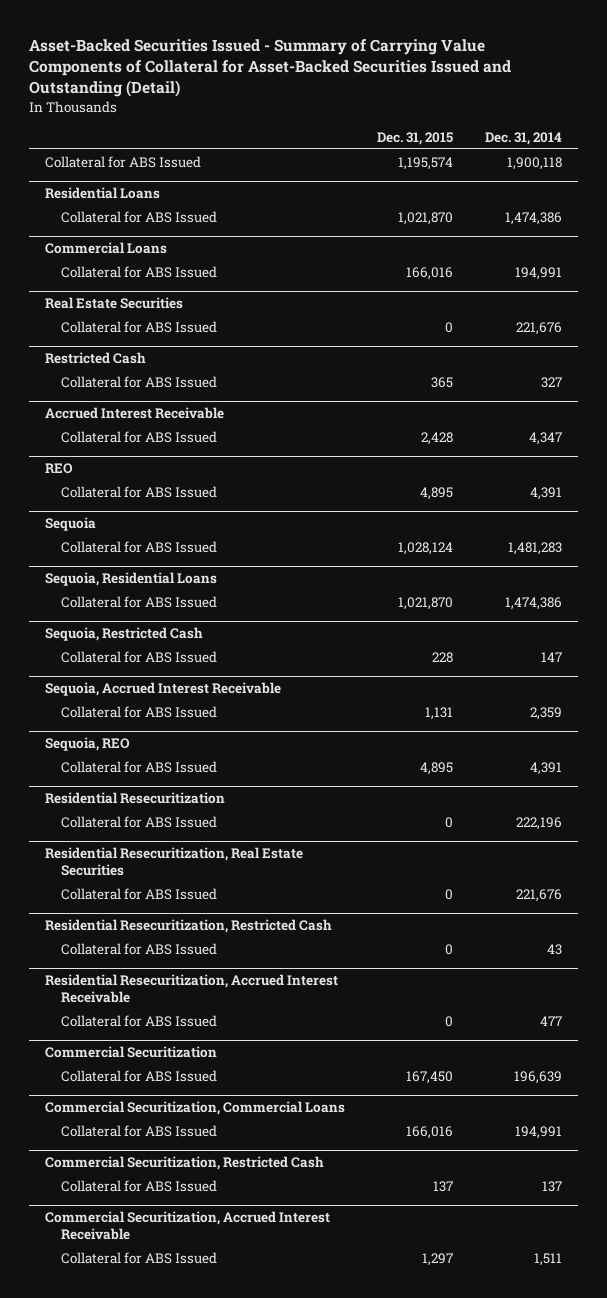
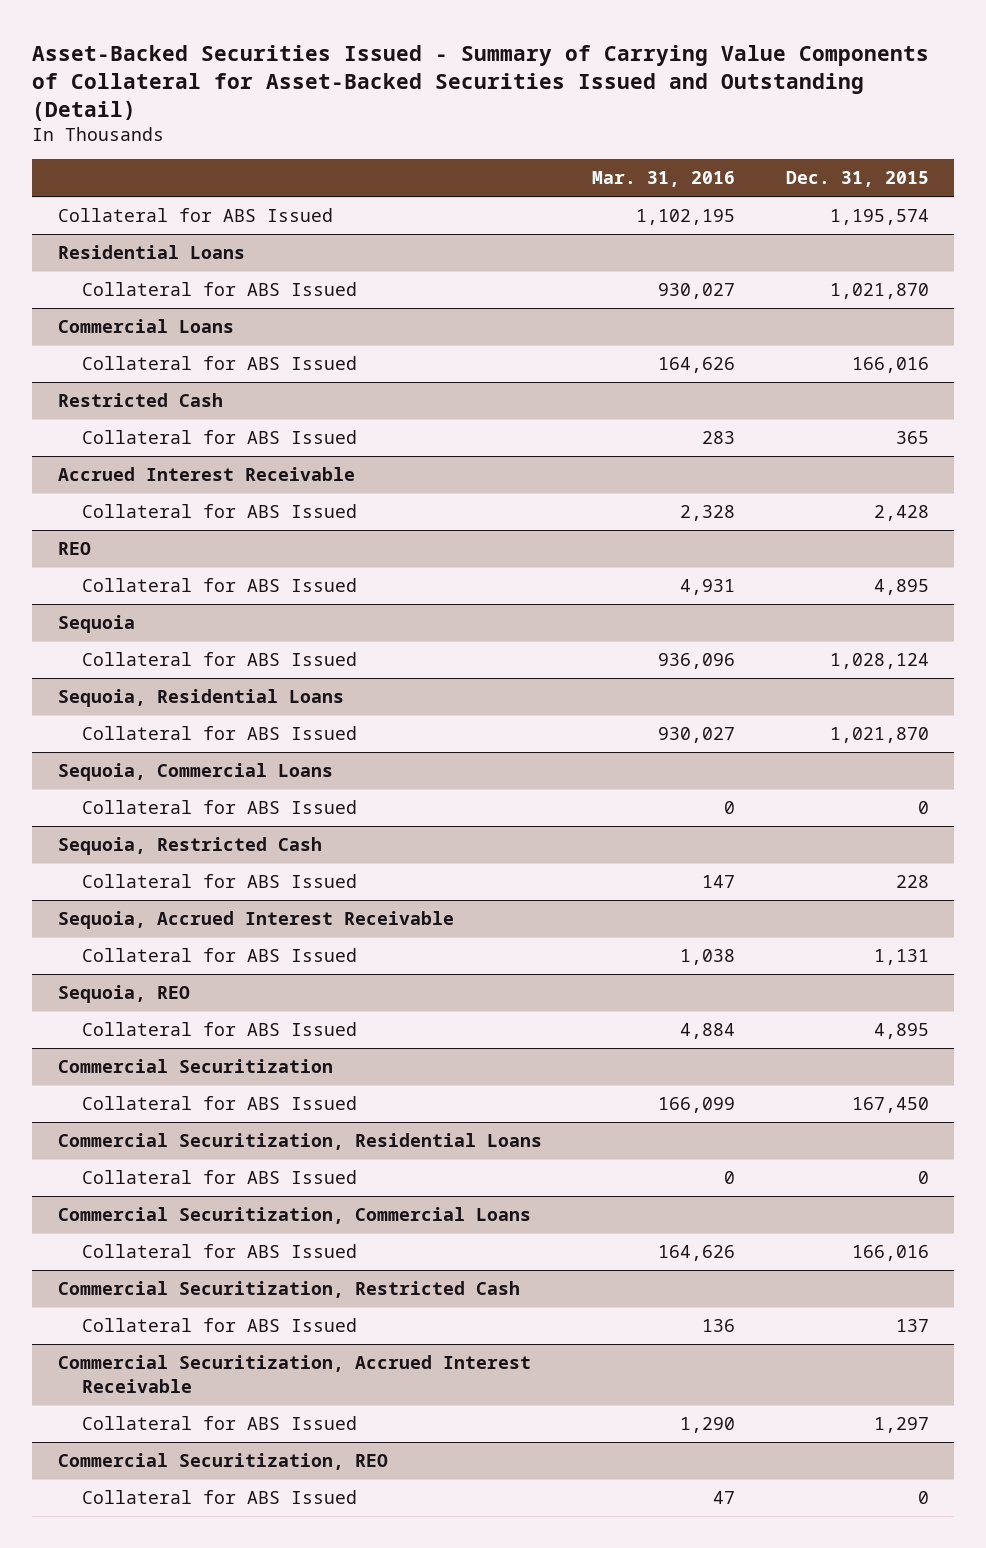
[485,131,563,145] Dec. 31, 2014 -> none
none -> [592,171,736,188] Mar. 31, 2016
[45,297,184,310] Real Estate Securities -> none
[61,320,218,333] Collateral for ABS Issued -> none
none -> [57,763,333,782] Sequoia, Commercial Loans
none -> [81,800,357,815] Collateral for ABS Issued
[45,792,226,805] Residential Resecuritization -> none
[61,815,218,828] Collateral for ABS Issued -> none
[45,847,304,876] Residential Resecuritization, Real Estate Securities -> none
[61,887,218,900] Collateral for ABS Issued -> none
[45,919,333,934] Residential Resecuritization, Restricted Cash -> none
[61,942,218,955] Collateral for ABS Issued -> none
[45,974,339,1003] Residential Resecuritization, Accrued Interest Receivable -> none
[61,1014,218,1027] Collateral for ABS Issued -> none
none -> [57,1133,542,1151] Commercial Securitization, Residential Loans
none -> [81,1170,357,1185] Collateral for ABS Issued
none -> [57,1453,388,1471] Commercial Securitization, REO
none -> [81,1490,357,1505] Collateral for ABS Issued

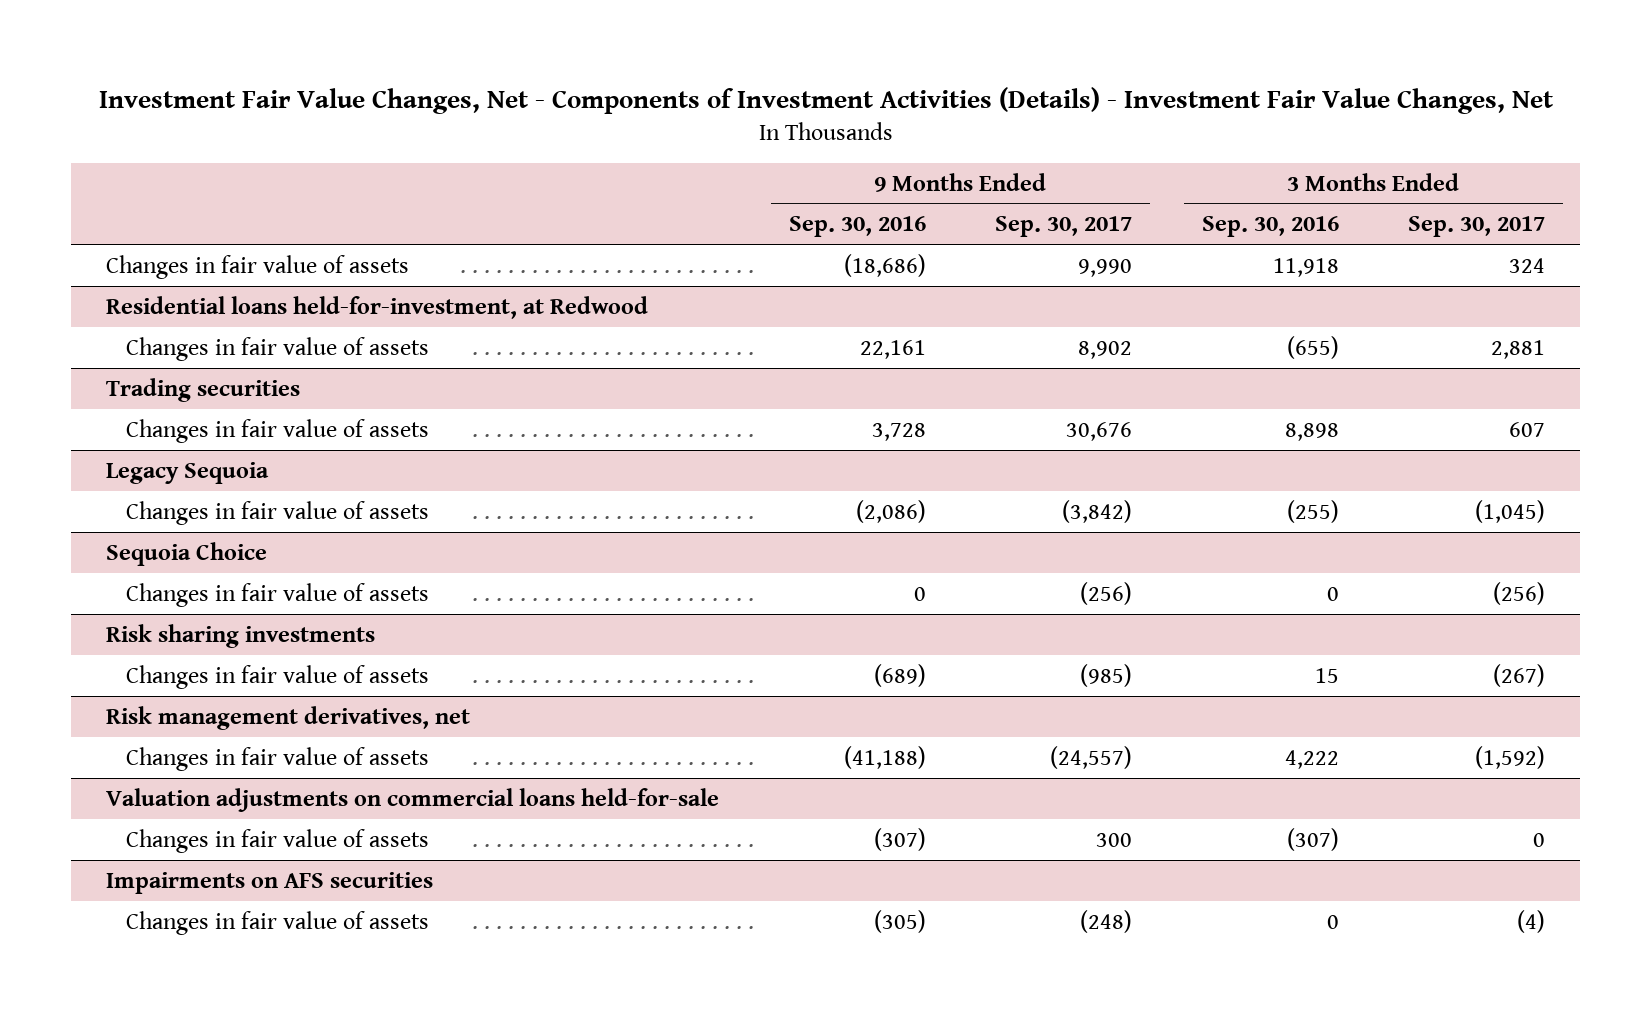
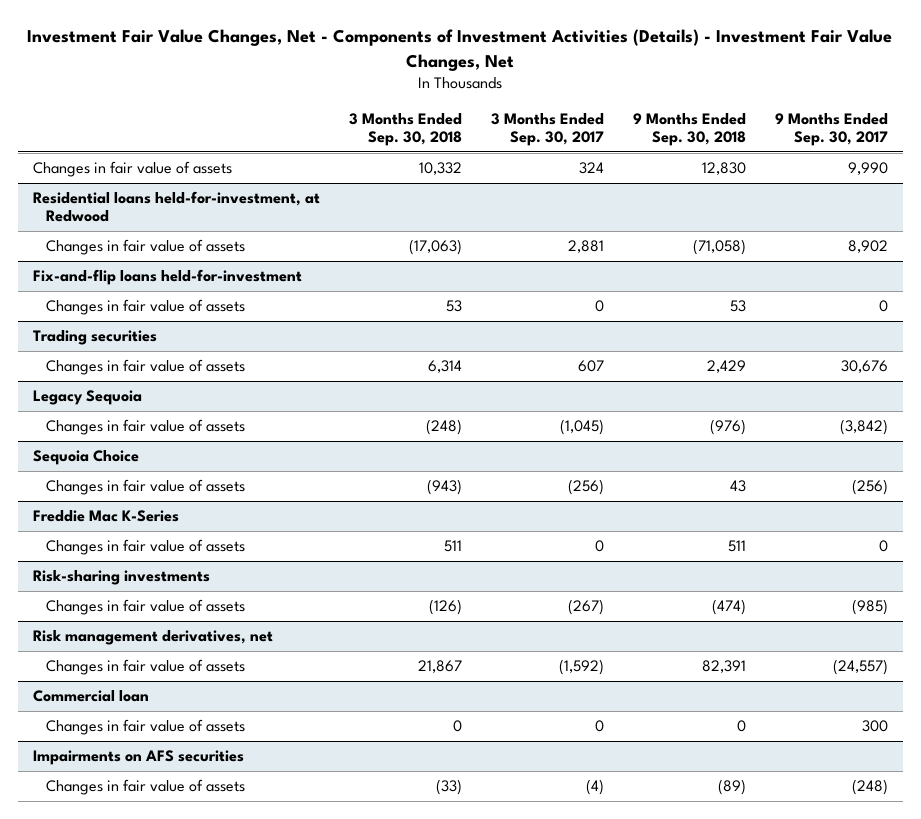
[788,216,926,238] Sep. 30, 2016 -> none
[1201,216,1339,238] Sep. 30, 2016 -> none
none -> [348,113,462,147] 3 Months Ended Sep. 30, 2018
none -> [632,113,746,147] 9 Months Ended Sep. 30, 2018
none -> [32,269,302,286] Fix-and-flip loans held-for-investment
none -> [46,299,246,316] Changes in fair value of assets
[106,623,376,648] Risk sharing investments -> [32,510,179,523] Freddie Mac K-Series
none -> [46,539,246,556] Changes in fair value of assets
none -> [32,570,210,586] Risk-sharing investments
[106,787,720,812] Valuation adjustments on commercial loans held-for-sale -> [32,690,149,703] Commercial loan

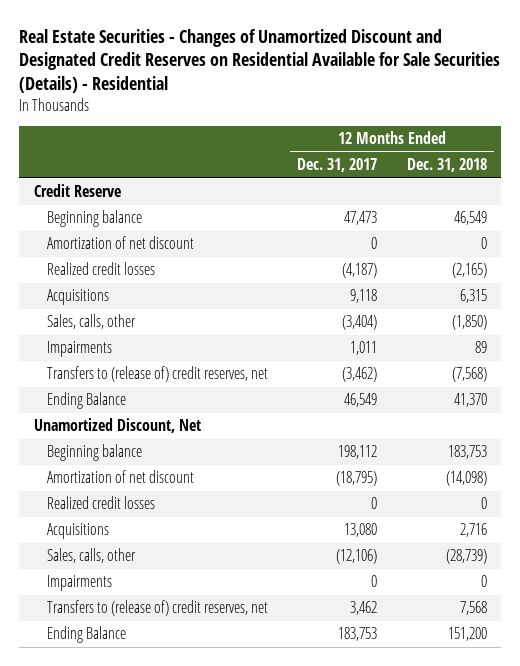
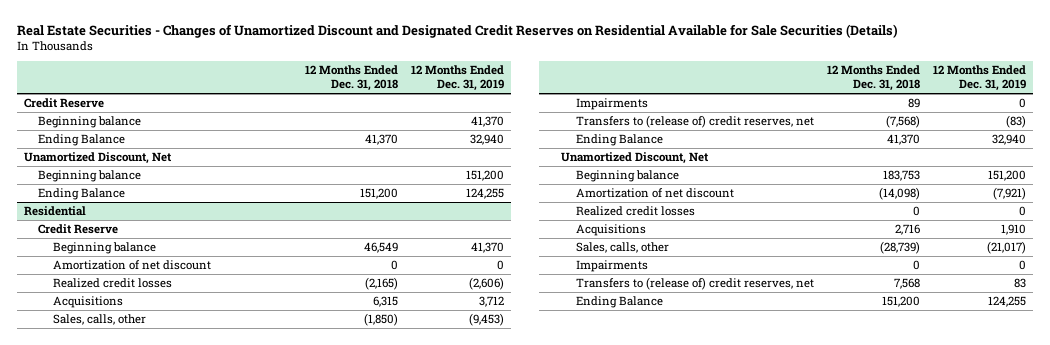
[18,28,500,94] Real Estate Securities - Changes of Unamortized Discount and Designated Credit Reserves on Residential Available for Sale Securities (Details) - Residential -> [16,23,898,38] Real Estate Securities - Changes of Unamortized Discount and Designated Credit Reserves on Residential Available for Sale Securities (Details)
[297,158,378,173] Dec. 31, 2017 -> none
none -> [411,65,505,91] 12 Months Ended Dec. 31, 2019
none -> [38,116,142,129] Beginning balance
none -> [38,134,126,147] Ending Balance
none -> [23,152,172,165] Unamortized Discount, Net
none -> [38,170,142,183] Beginning balance
none -> [38,188,126,201] Ending Balance
none -> [23,206,86,217] Residential
none -> [38,224,119,235] Credit Reserve

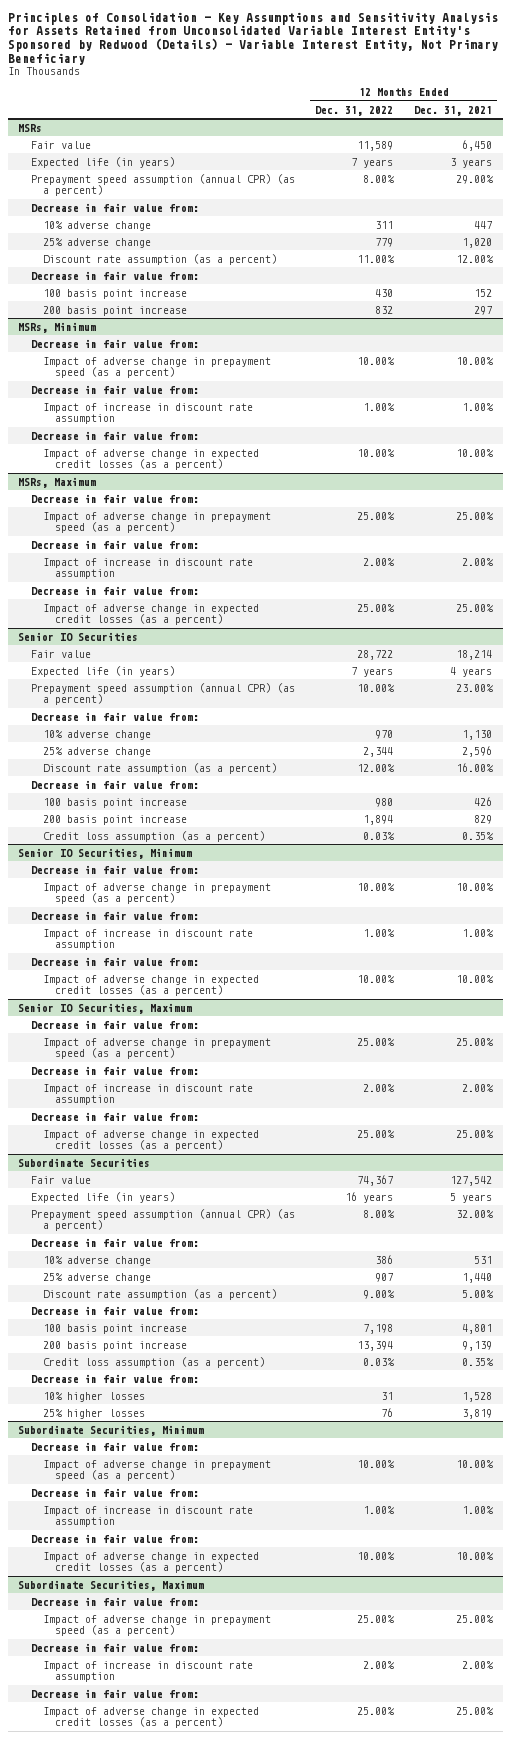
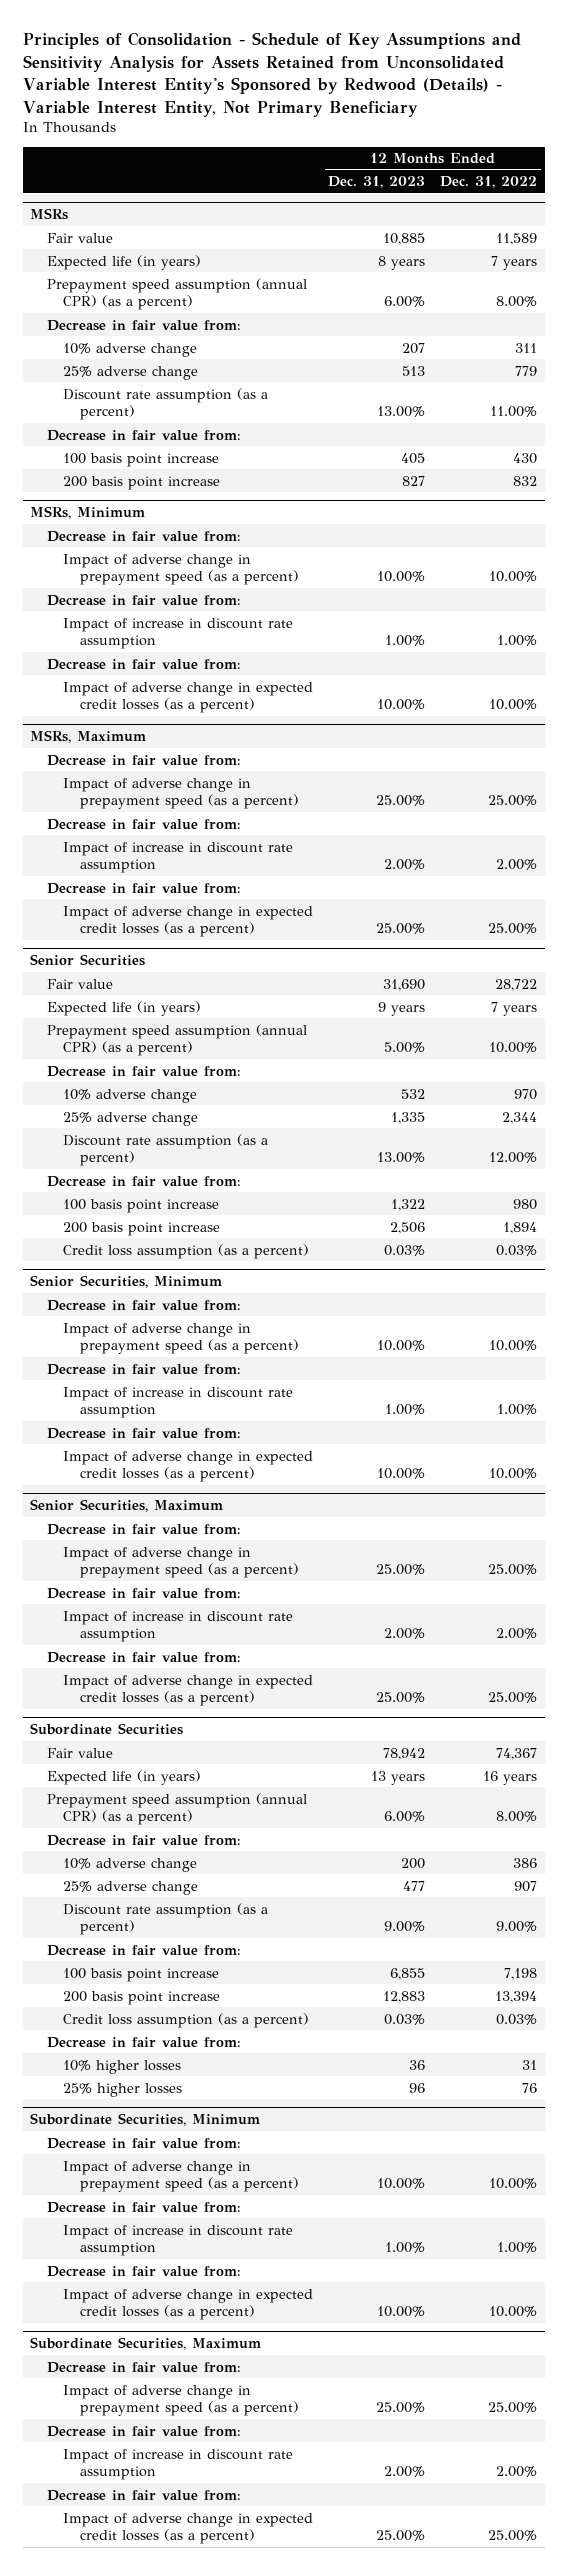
[8,11,499,65] Principles of Consolidation - Key Assumptions and Sensitivity Analysis for Assets Retained from Unconsolidated Variable Interest Entity's Sponsored by Redwood (Details) - Variable Interest Entity, Not Primary Beneficiary -> [22,32,521,117] Principles of Consolidation - Schedule of Key Assumptions and Sensitivity Analysis for Assets Retained from Unconsolidated Variable Interest Entity's Sponsored by Redwood (Details) - Variable Interest Entity, Not Primary Beneficiary
[414,105,493,116] Dec. 31, 2021 -> none
none -> [328,176,426,189] Dec. 31, 2023
[18,631,139,641] Senior IO Securities -> [30,954,146,967] Senior Securities
[18,847,193,859] Senior IO Securities, Minimum -> [30,1275,223,1289] Senior Securities, Minimum
[18,1002,193,1014] Senior IO Securities, Maximum -> [30,1499,224,1513] Senior Securities, Maximum

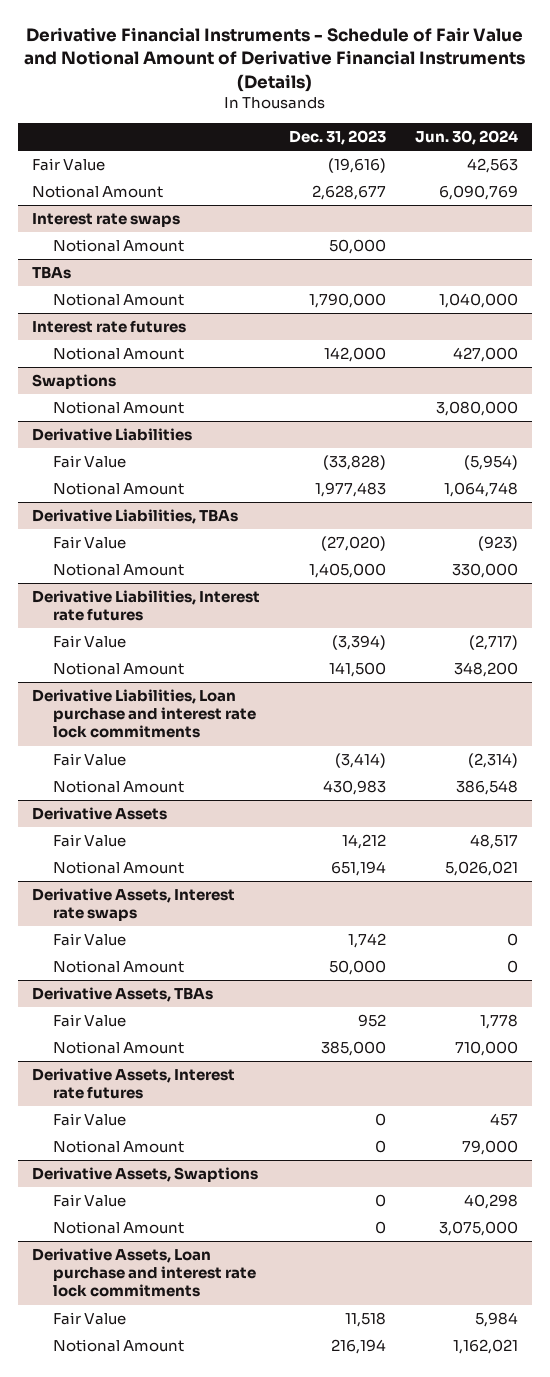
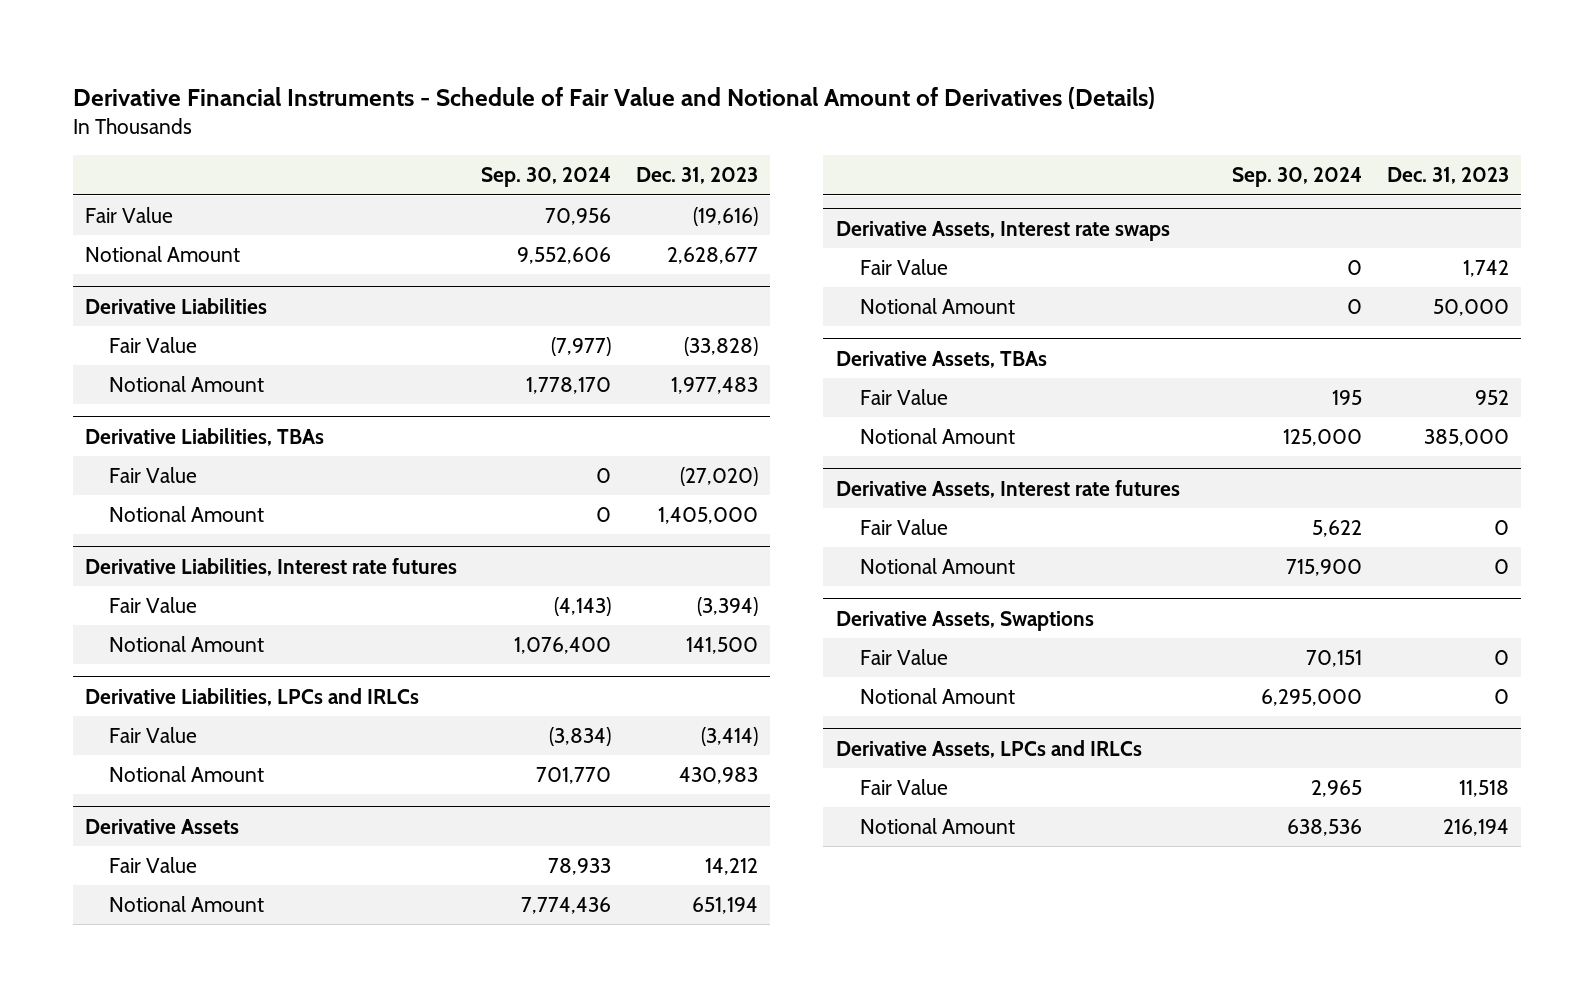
[24,26,526,92] Derivative Financial Instruments - Schedule of Fair Value and Notional Amount of Derivative Financial Instruments (Details) -> [72,86,1155,109] Derivative Financial Instruments - Schedule of Fair Value and Notional Amount of Derivatives (Details)
[415,129,519,145] Jun. 30, 2024 -> none
none -> [481,167,612,188] Sep. 30, 2024
[32,213,181,228] Interest rate swaps -> none
[53,239,185,253] Notional Amount -> none
[32,266,72,280] TBAs -> none
[53,293,185,307] Notional Amount -> none
[32,320,187,334] Interest rate futures -> none
[53,347,185,361] Notional Amount -> none
[32,374,117,390] Swaptions -> none
[53,401,185,415] Notional Amount -> none
[32,689,257,739] Derivative Liabilities, Loan purchase and interest rate lock commitments -> none
none -> [84,687,419,706] Derivative Liabilities, LPCs and IRLCs
[32,1248,257,1298] Derivative Assets, Loan purchase and interest rate lock commitments -> none
none -> [835,739,1142,758] Derivative Assets, LPCs and IRLCs

